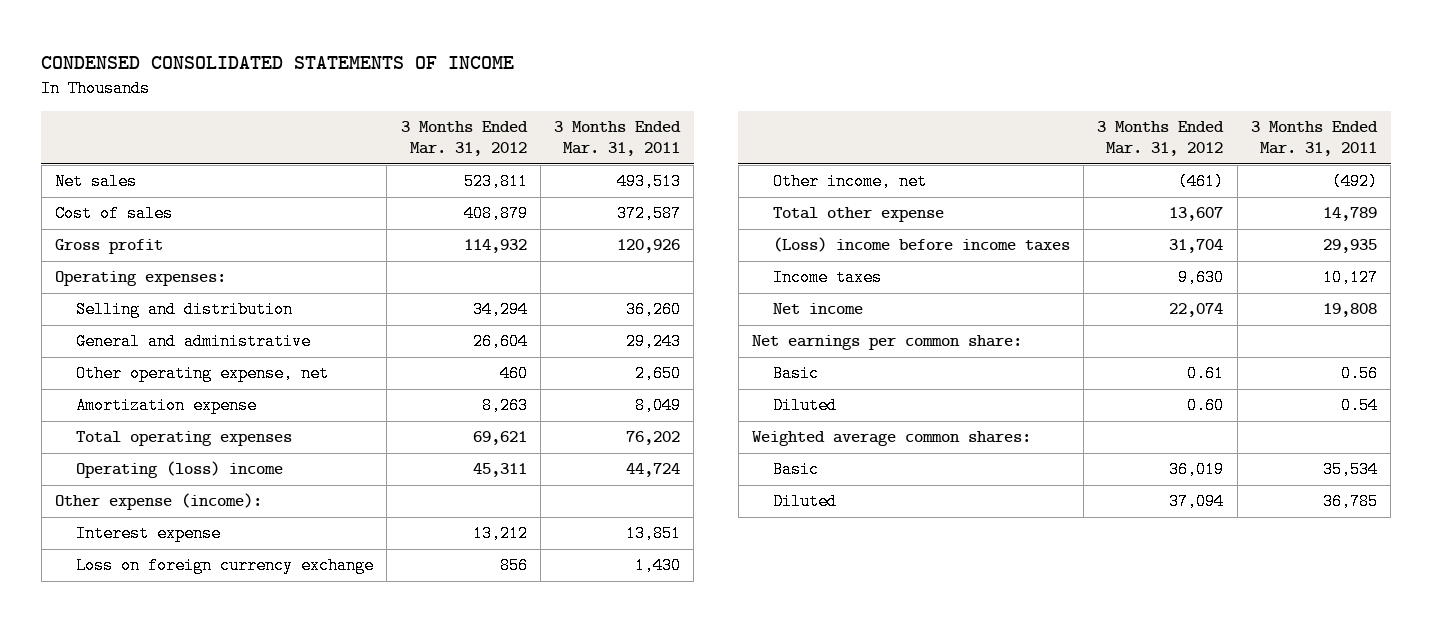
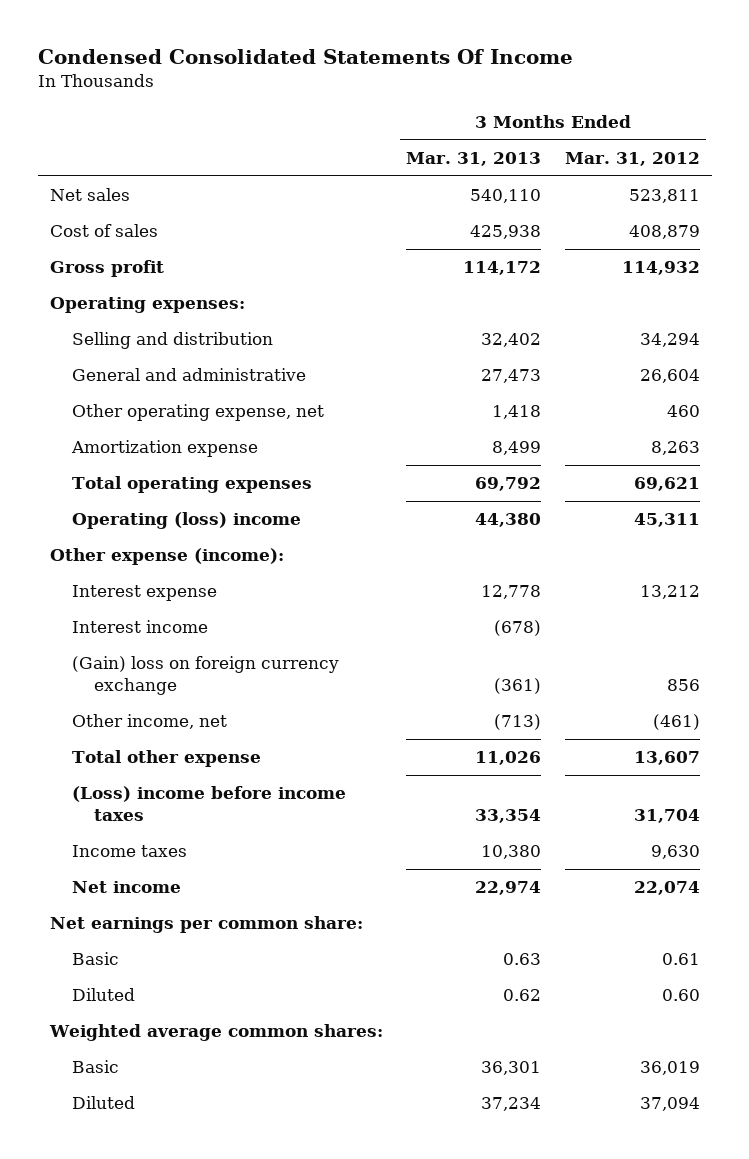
[41,55,515,69] CONDENSED CONSOLIDATED STATEMENTS OF INCOME -> [37,49,573,65] Condensed Consolidated Statements Of Income
[554,120,682,157] 3 Months Ended Mar. 31, 2011 -> none
none -> [406,152,542,167] Mar. 31, 2013
none -> [71,620,208,634] Interest income
[76,557,375,575] Loss on foreign currency exchange -> [71,656,339,696] (Gain) loss on foreign currency exchange

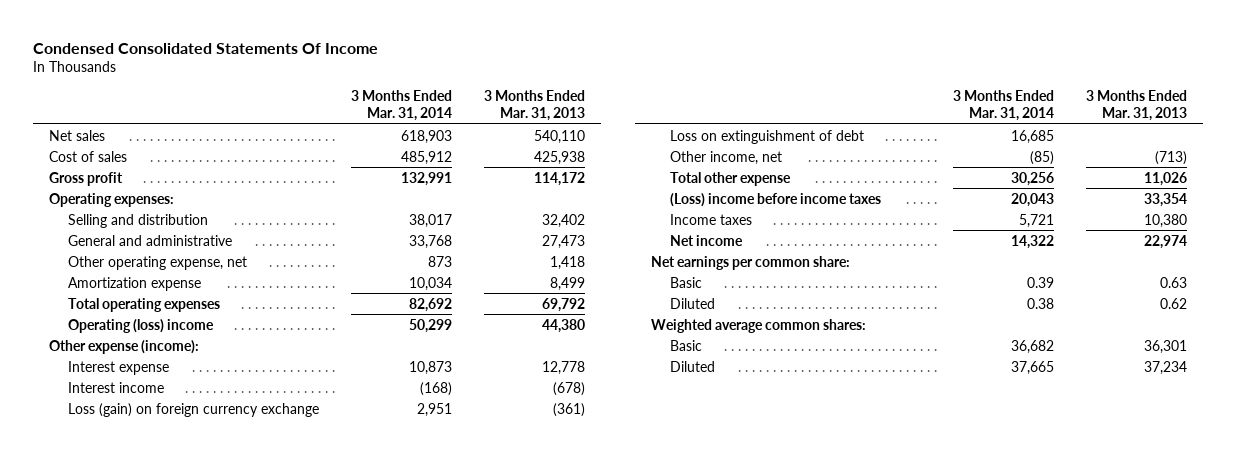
[564,152,700,167] Mar. 31, 2012 -> none
none -> [351,90,453,121] 3 Months Ended Mar. 31, 2014
[71,656,339,696] (Gain) loss on foreign currency exchange -> [68,402,320,417] Loss (gain) on foreign currency exchange
none -> [670,129,865,144] Loss on extinguishment of debt

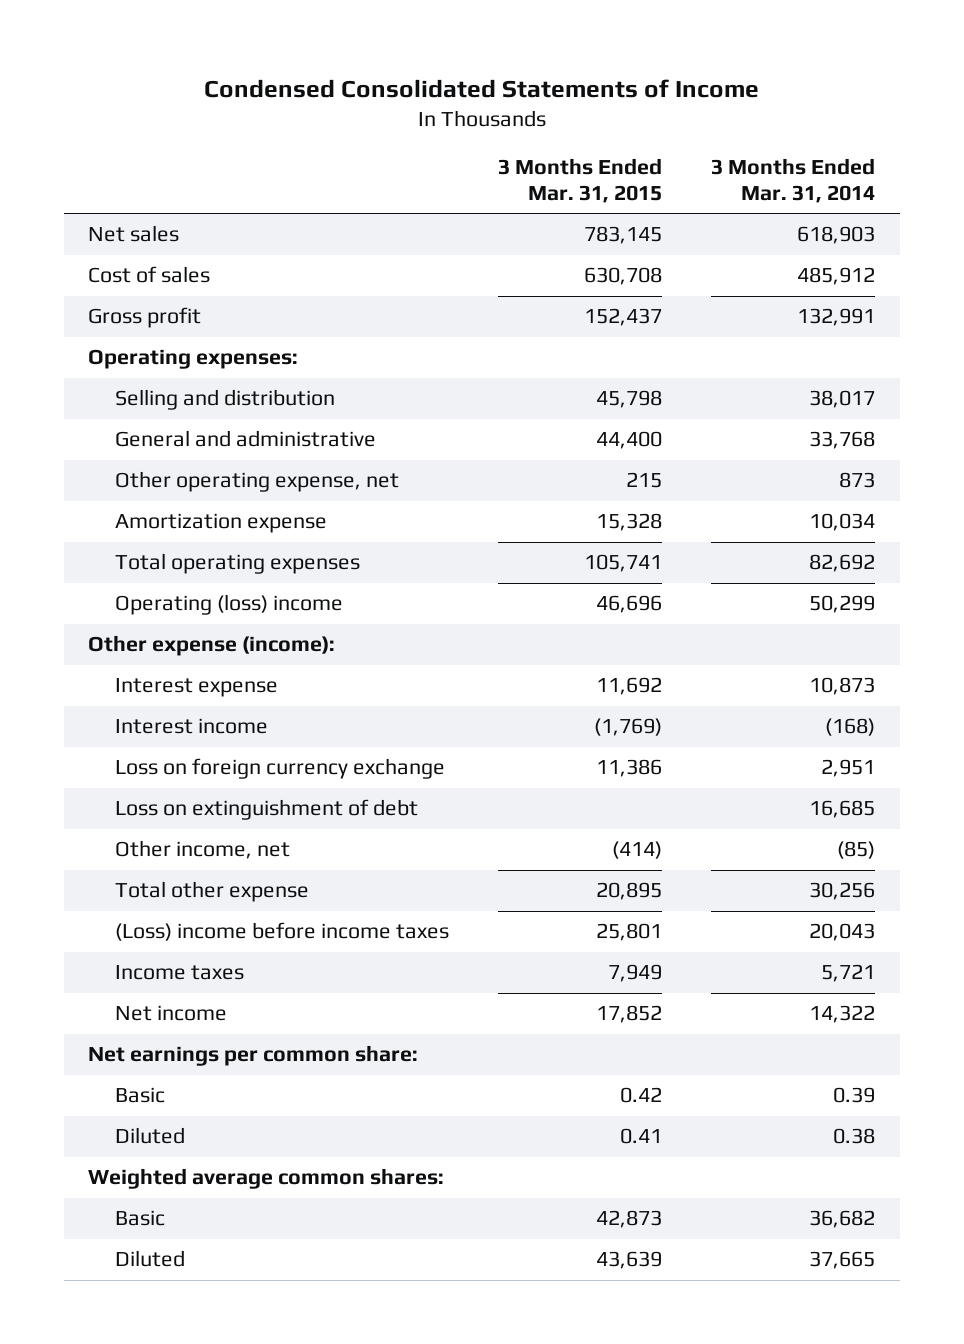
[32,42,378,54] Condensed Consolidated Statements Of Income -> [203,78,759,98] Condensed Consolidated Statements of Income
[484,90,586,121] 3 Months Ended Mar. 31, 2013 -> none
none -> [498,158,663,203] 3 Months Ended Mar. 31, 2015
[68,402,320,417] Loss (gain) on foreign currency exchange -> [115,758,446,780] Loss on foreign currency exchange

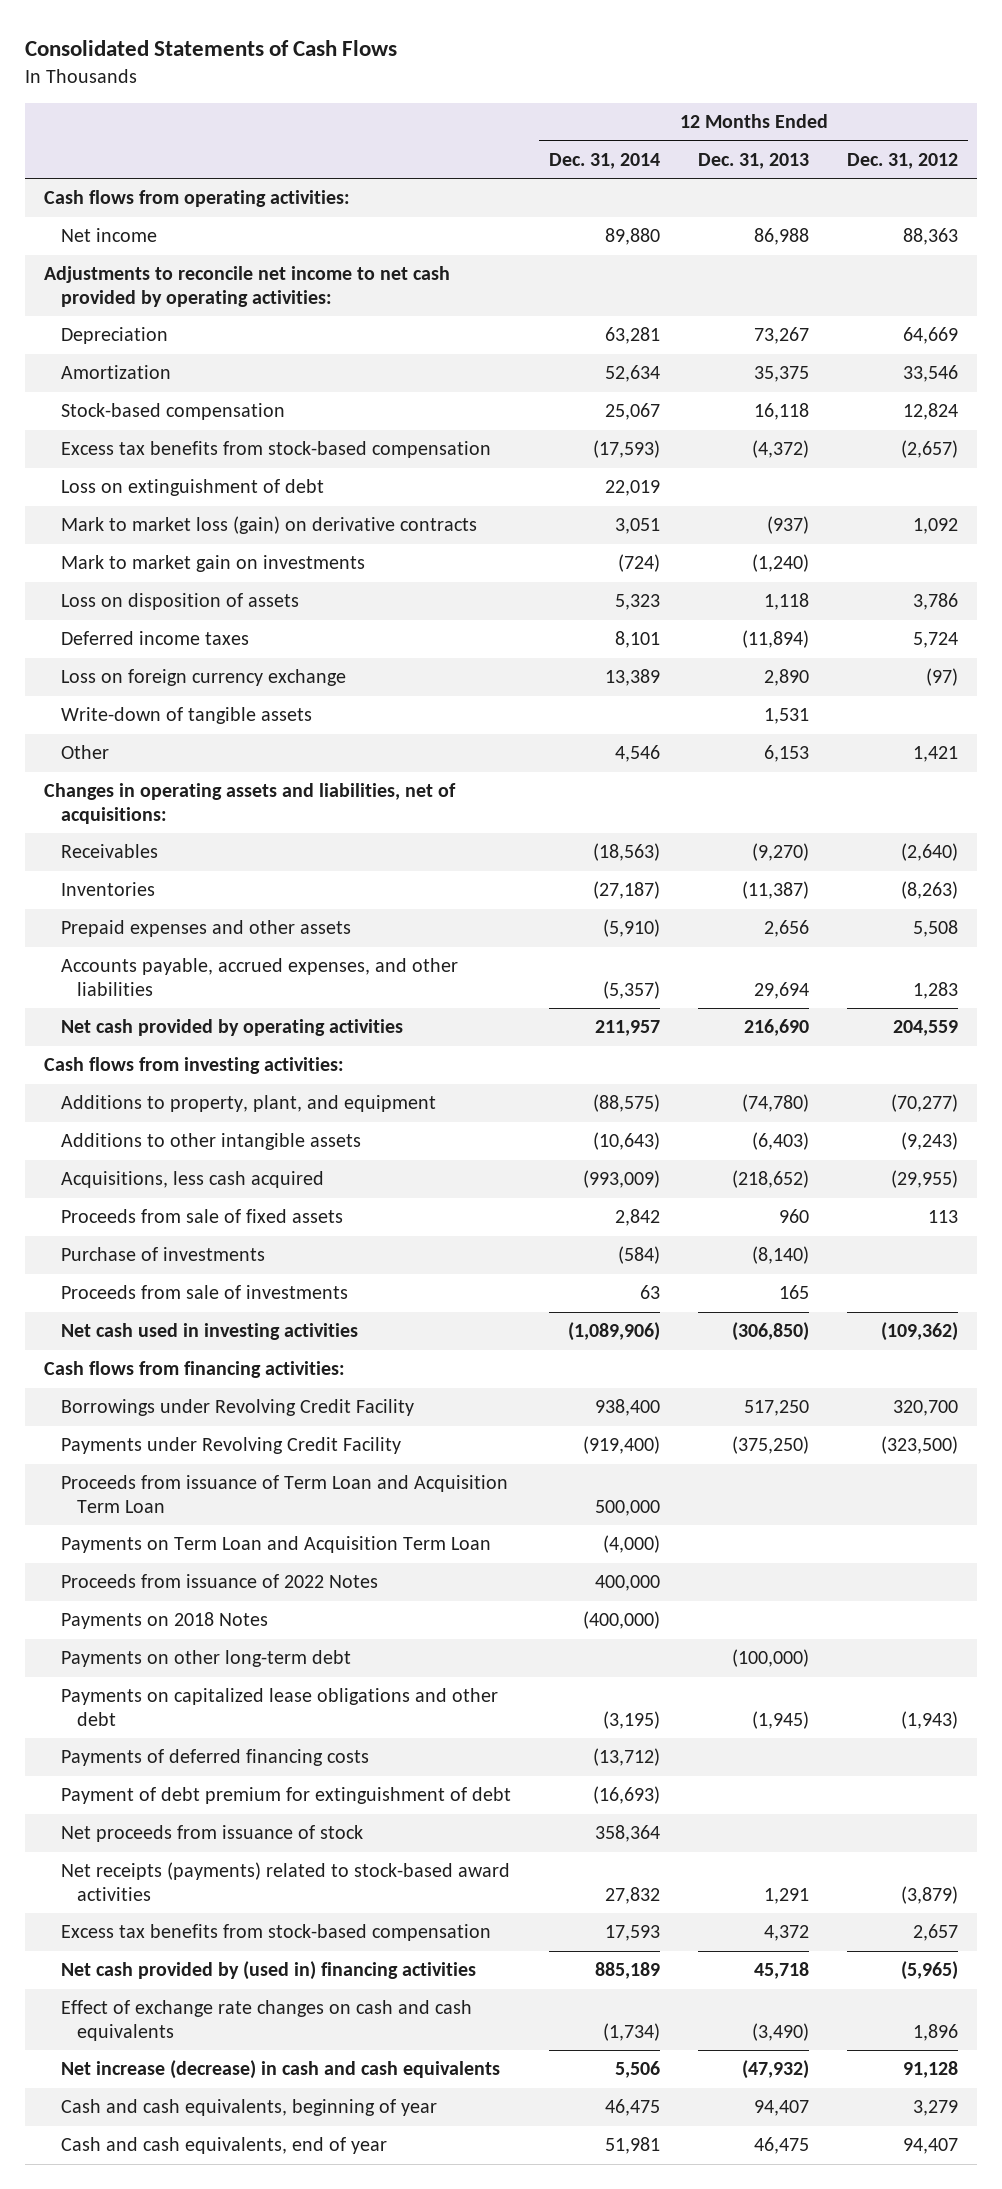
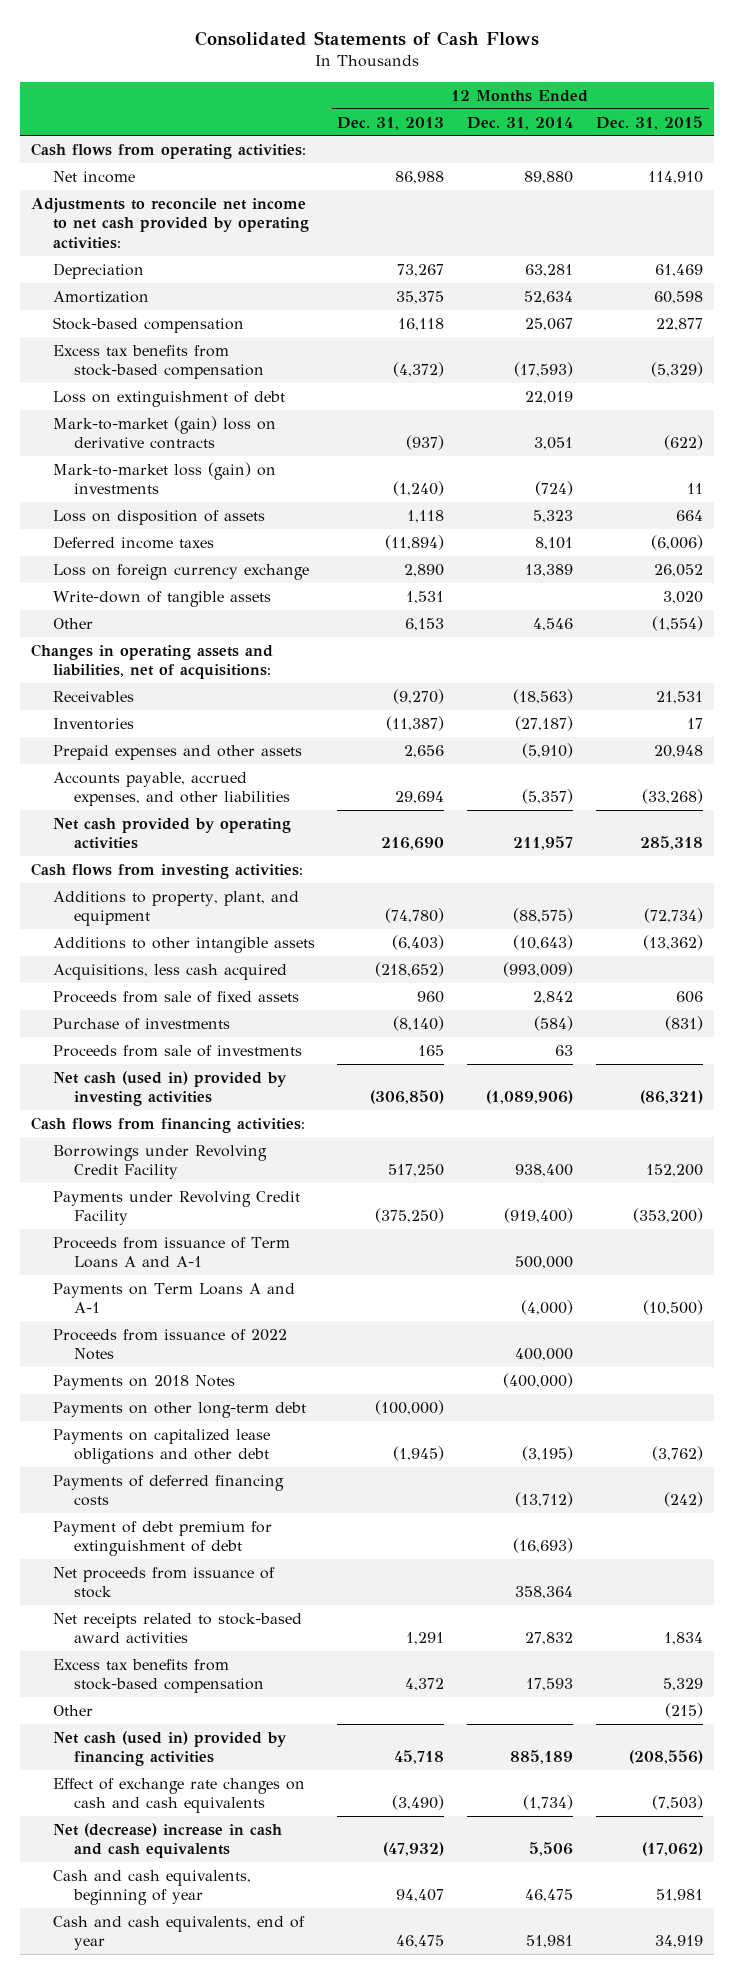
[847,152,959,169] Dec. 31, 2012 -> none
none -> [595,115,703,130] Dec. 31, 2015
[60,516,477,535] Mark to market loss (gain) on derivative contracts -> [52,415,276,450] Mark-to-market (gain) loss on derivative contracts
[60,555,365,573] Mark to market gain on investments -> [52,461,276,495] Mark-to-market loss (gain) on investments
[60,1323,358,1341] Net cash used in investing activities -> [52,1070,287,1107] Net cash (used in) provided by investing activities
[60,1475,508,1513] Proceeds from issuance of Term Loan and Acquisition Term Loan -> [52,1236,290,1269] Proceeds from issuance of Term Loans A and A-1
[60,1536,491,1554] Payments on Term Loan and Acquisition Term Loan -> [52,1282,295,1314] Payments on Term Loans A and A-1
[60,1862,510,1901] Net receipts (payments) related to stock-based award activities -> [52,1612,302,1644] Net receipts related to stock-based award activities
none -> [52,1704,93,1716] Other
[60,1961,476,1981] Net cash provided by (used in) financing activities -> [52,1730,287,1767] Net cash (used in) provided by financing activities
[60,2060,500,2080] Net increase (decrease) in cash and cash equivalents -> [52,1822,282,1859] Net (decrease) increase in cash and cash equivalents

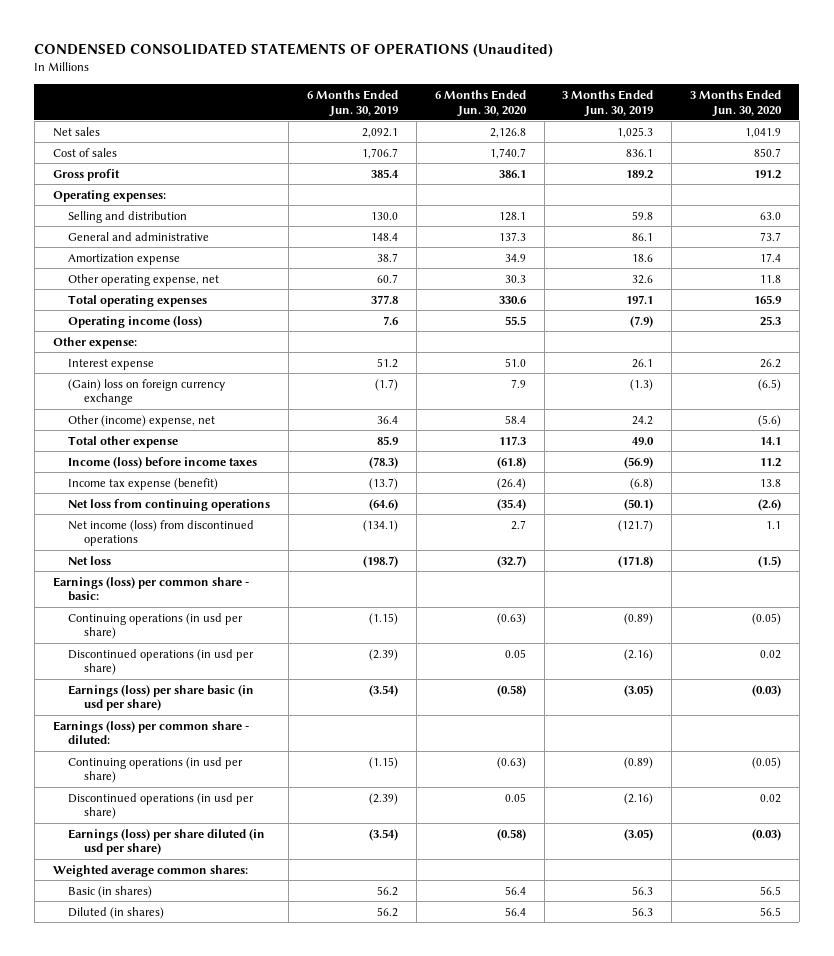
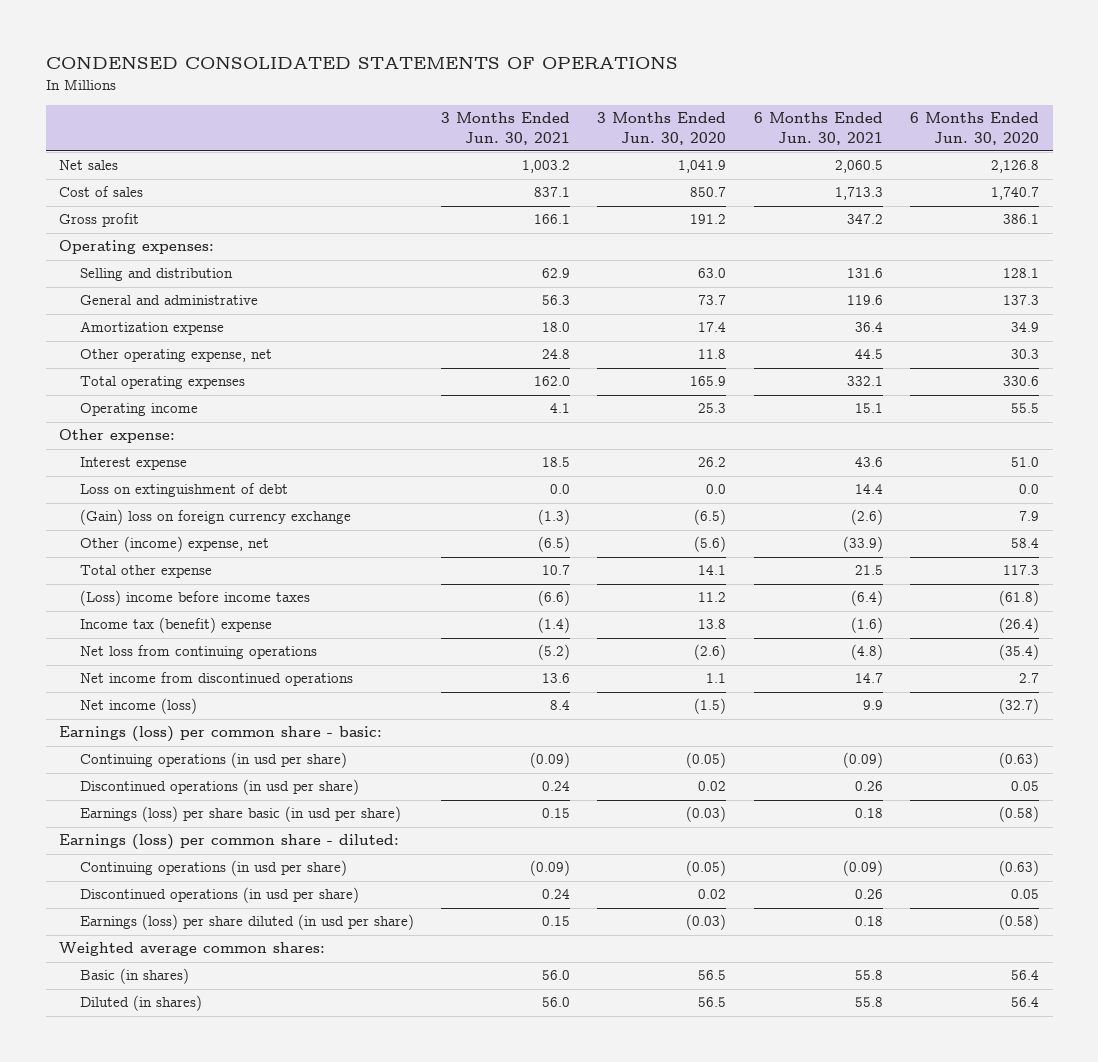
[34,43,554,58] CONDENSED CONSOLIDATED STATEMENTS OF OPERATIONS (Unaudited) -> [45,56,678,70] CONDENSED CONSOLIDATED STATEMENTS OF OPERATIONS
[307,89,399,117] 6 Months Ended Jun. 30, 2019 -> none
[562,89,654,117] 3 Months Ended Jun. 30, 2019 -> none
none -> [441,112,571,145] 3 Months Ended Jun. 30, 2021
none -> [753,112,883,145] 6 Months Ended Jun. 30, 2021
[68,315,203,328] Operating income (loss) -> [79,403,198,417] Operating income
none -> [79,483,288,498] Loss on extinguishment of debt
[68,456,258,469] Income (loss) before income taxes -> [79,590,310,607] (Loss) income before income taxes
[68,477,219,490] Income tax expense (benefit) -> [79,617,272,634] Income tax (benefit) expense
[68,519,255,547] Net income (loss) from discontinued operations -> [79,672,353,687] Net income from discontinued operations
[68,555,112,565] Net loss -> [79,698,197,715] Net income (loss)

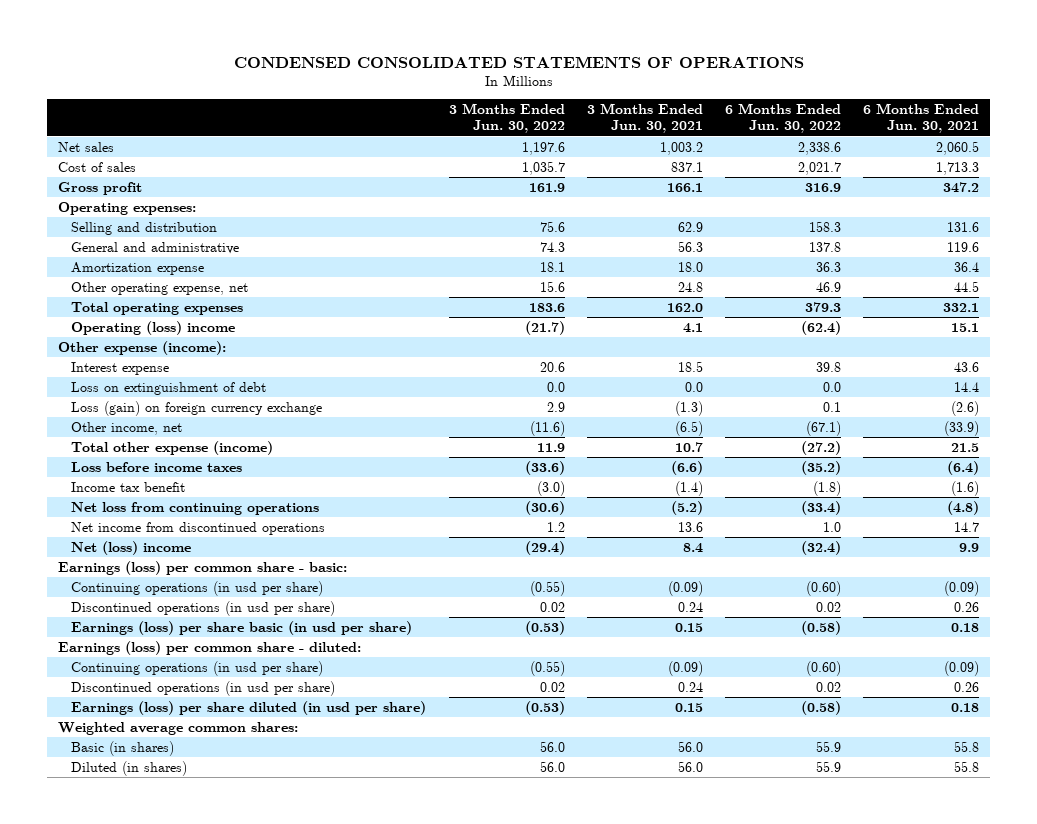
[597,112,727,145] 3 Months Ended Jun. 30, 2020 -> none
[909,112,1039,145] 6 Months Ended Jun. 30, 2020 -> none
none -> [448,102,565,134] 3 Months Ended Jun. 30, 2022
none -> [725,102,842,134] 6 Months Ended Jun. 30, 2022
[79,403,198,417] Operating income -> [71,320,236,335] Operating (loss) income
[59,429,176,444] Other expense: -> [57,340,226,355] Other expense (income):
[79,509,351,526] (Gain) loss on foreign currency exchange -> [71,400,323,416] Loss (gain) on foreign currency exchange
[79,536,269,553] Other (income) expense, net -> [71,421,183,435] Other income, net
[79,565,212,579] Total other expense -> [71,440,274,455] Total other expense (income)
[79,590,310,607] (Loss) income before income taxes -> [71,461,243,472] Loss before income taxes
[79,617,272,634] Income tax (benefit) expense -> [71,481,186,492] Income tax benefit
[79,698,197,715] Net income (loss) -> [71,540,192,555] Net (loss) income

